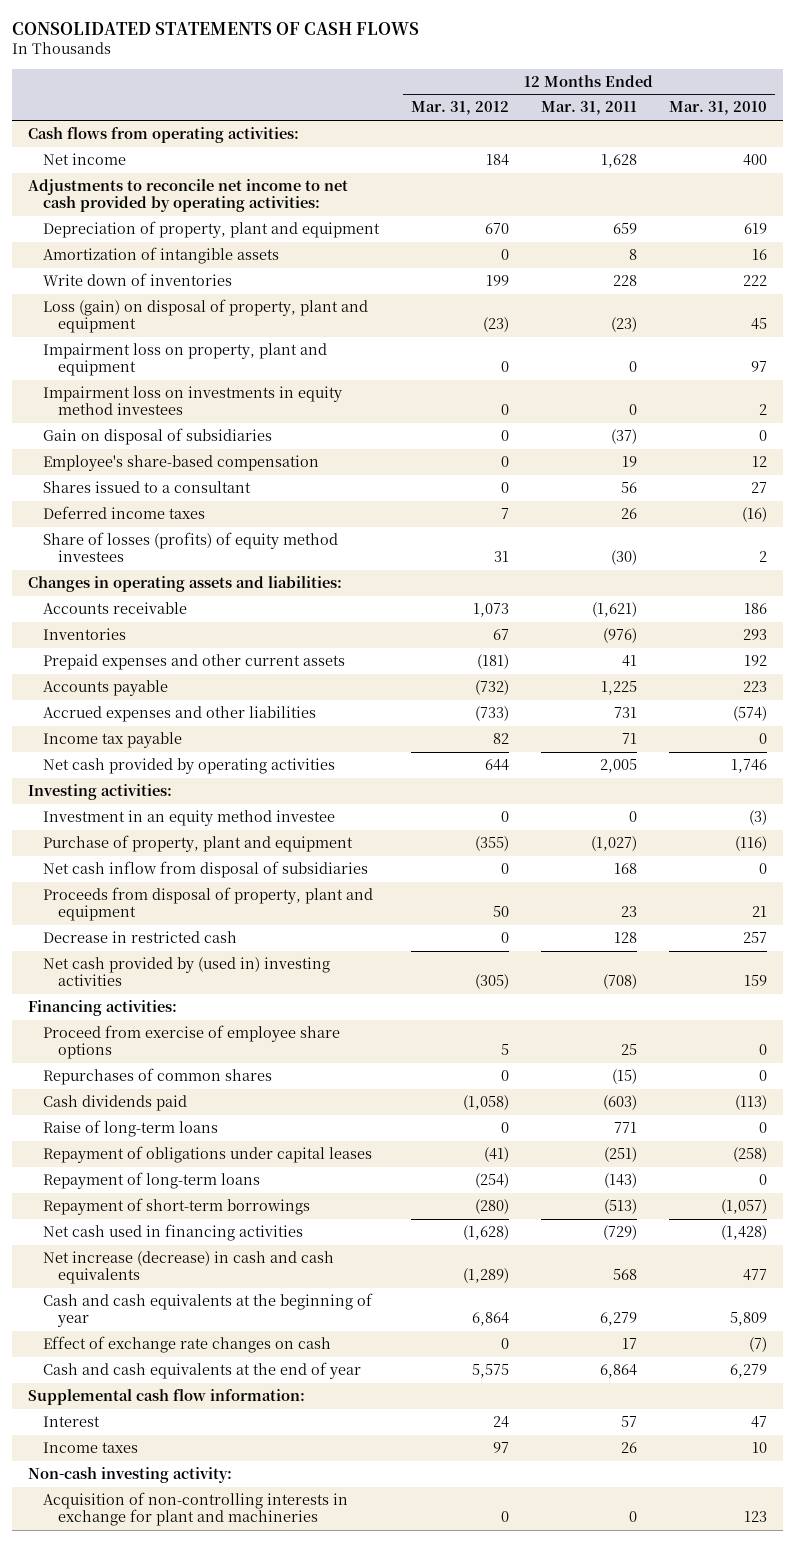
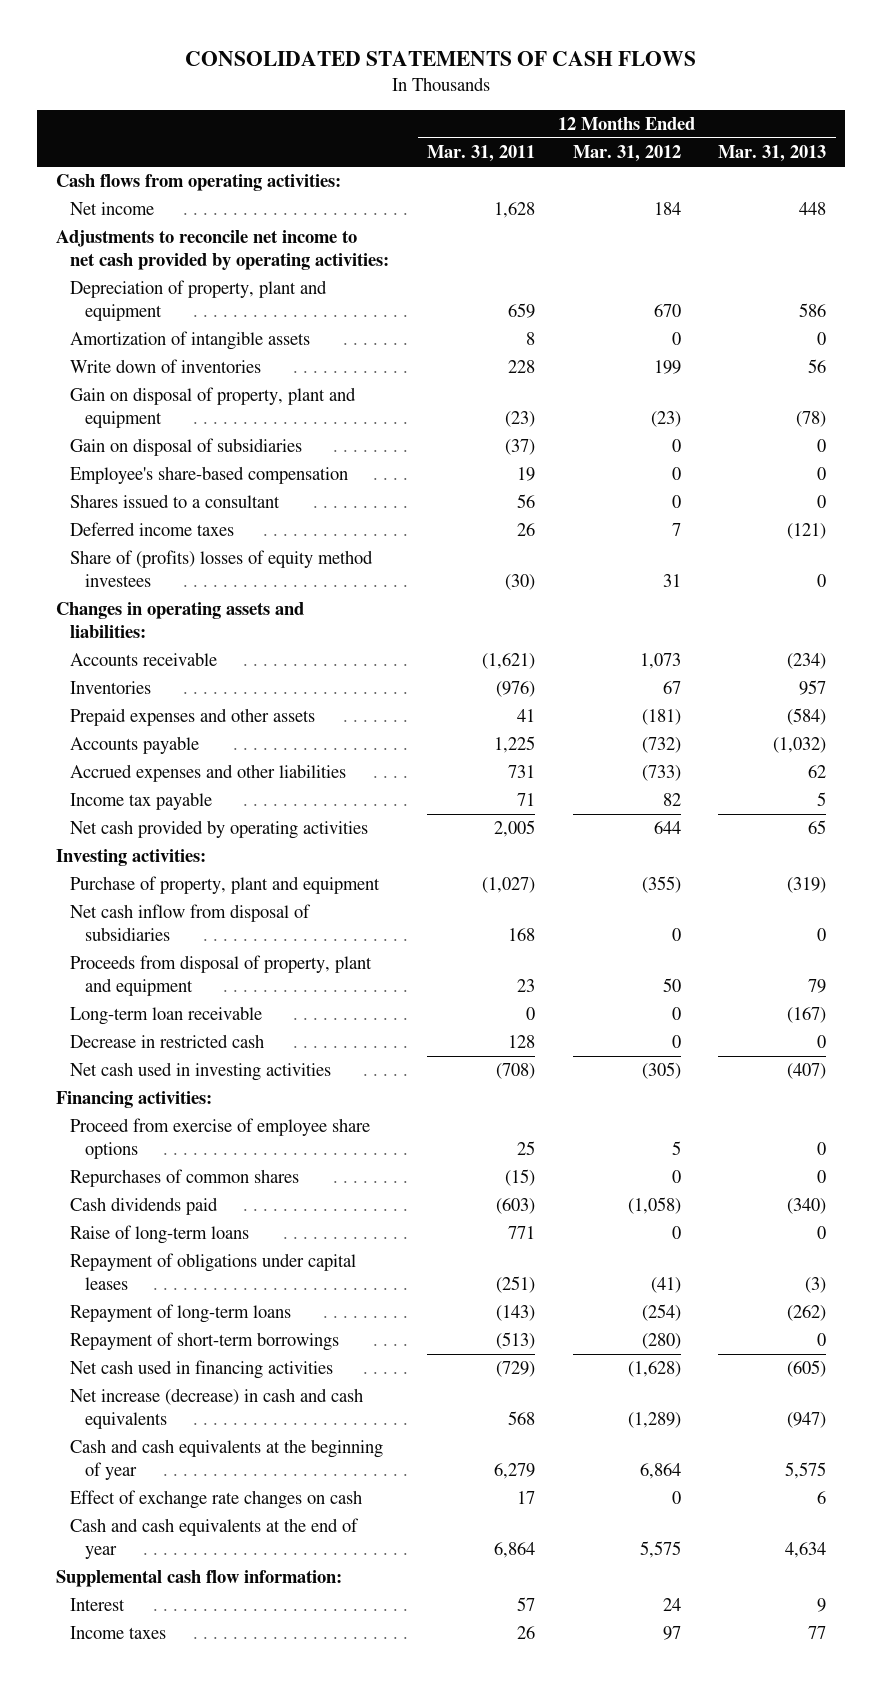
[669,101,768,116] Mar. 31, 2010 -> none
none -> [718,145,827,163] Mar. 31, 2013
[42,343,327,377] Impairment loss on property, plant and equipment -> none
[42,386,342,416] Impairment loss on investments in equity method investees -> none
[42,299,368,334] Loss (gain) on disposal of property, plant and equipment -> [70,387,357,429] Gain on disposal of property, plant and equipment
[42,532,338,563] Share of losses (profits) of equity method investees -> [70,550,374,588] Share of (profits) losses of equity method investees
[42,654,345,671] Prepaid expenses and other current assets -> [70,708,316,727] Prepaid expenses and other assets
[42,810,335,827] Investment in an equity method investee -> none
none -> [70,1006,263,1026] Long-term loan receivable
[42,957,330,987] Net cash provided by (used in) investing activities -> [70,1062,332,1082] Net cash used in investing activities
[28,1467,233,1484] Non-cash investing activity: -> none
[42,1492,348,1527] Acquisition of non-controlling interests in exchange for plant and machineries -> none

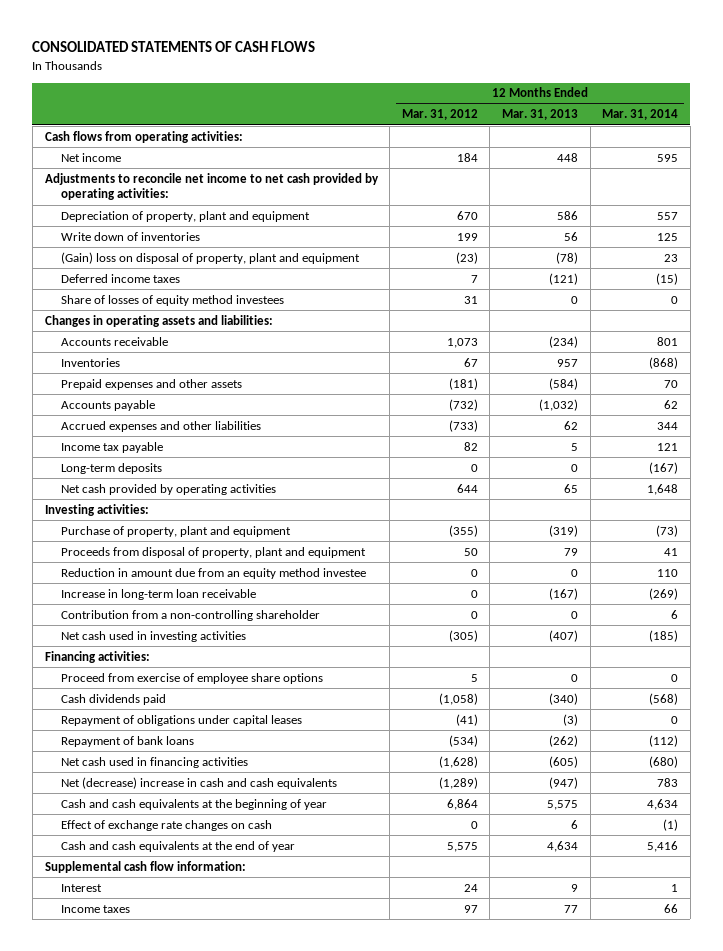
[427,145,536,163] Mar. 31, 2011 -> none
none -> [602,109,679,121] Mar. 31, 2014
[70,331,311,351] Amortization of intangible assets -> none
[70,438,303,457] Gain on disposal of subsidiaries -> none
[70,466,349,485] Employee's share-based compensation -> none
[70,494,281,509] Shares issued to a consultant -> none
[70,387,357,429] Gain on disposal of property, plant and equipment -> [60,251,360,264] (Gain) loss on disposal of property, plant and equipment
[70,550,374,588] Share of (profits) losses of equity method investees -> [60,294,284,306] Share of losses of equity method investees
none -> [60,462,162,474] Long-term deposits
[70,904,312,942] Net cash inflow from disposal of subsidiaries -> none
[70,1034,265,1049] Decrease in restricted cash -> none
none -> [60,567,366,579] Reduction in amount due from an equity method investee
[70,1006,263,1026] Long-term loan receivable -> [60,588,256,600] Increase in long-term loan receivable
none -> [60,609,320,621] Contribution from a non-controlling shareholder
[70,1169,300,1188] Repurchases of common shares -> none
[70,1225,250,1245] Raise of long-term loans -> none
[70,1332,340,1352] Repayment of short-term borrowings -> none
[70,1304,292,1324] Repayment of long-term loans -> [60,735,194,747] Repayment of bank loans
[641,1304,681,1322] (254) -> [448,734,478,747] (534)
[70,1388,364,1430] Net increase (decrease) in cash and cash equivalents -> [60,776,337,789] Net (decrease) increase in cash and cash equivalents

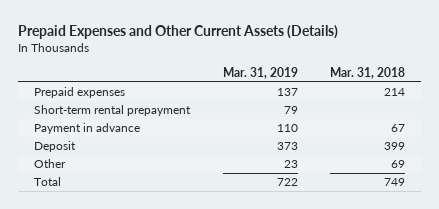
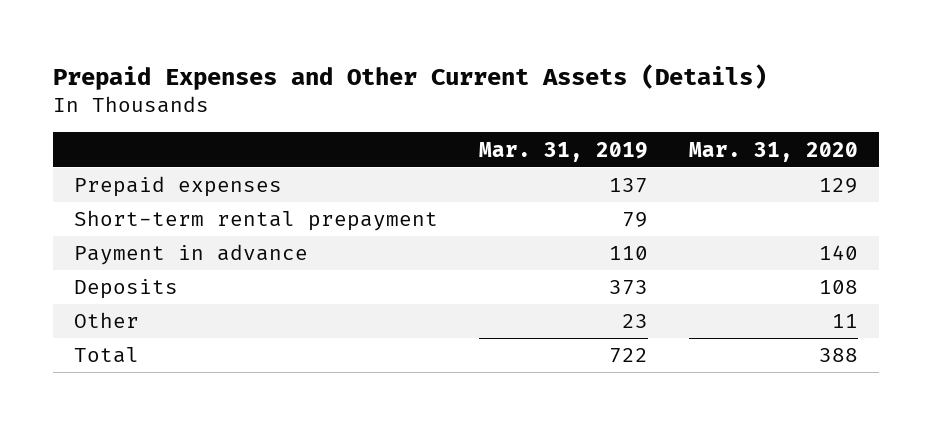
[329,66,405,79] Mar. 31, 2018 -> none
none -> [689,141,859,162] Mar. 31, 2020
[34,141,77,153] Deposit -> [73,279,178,300] Deposits

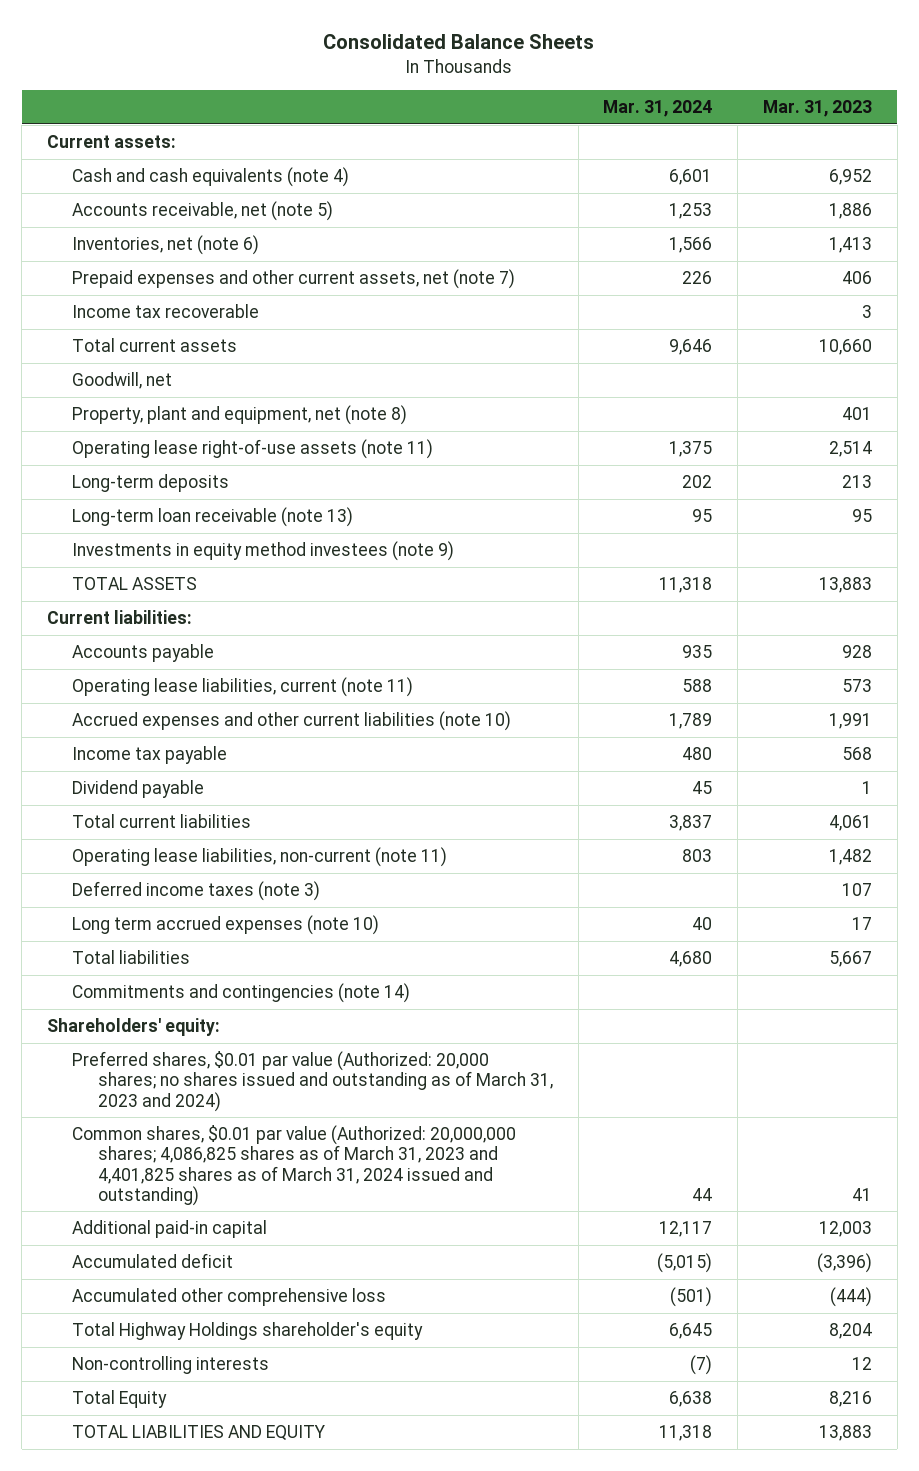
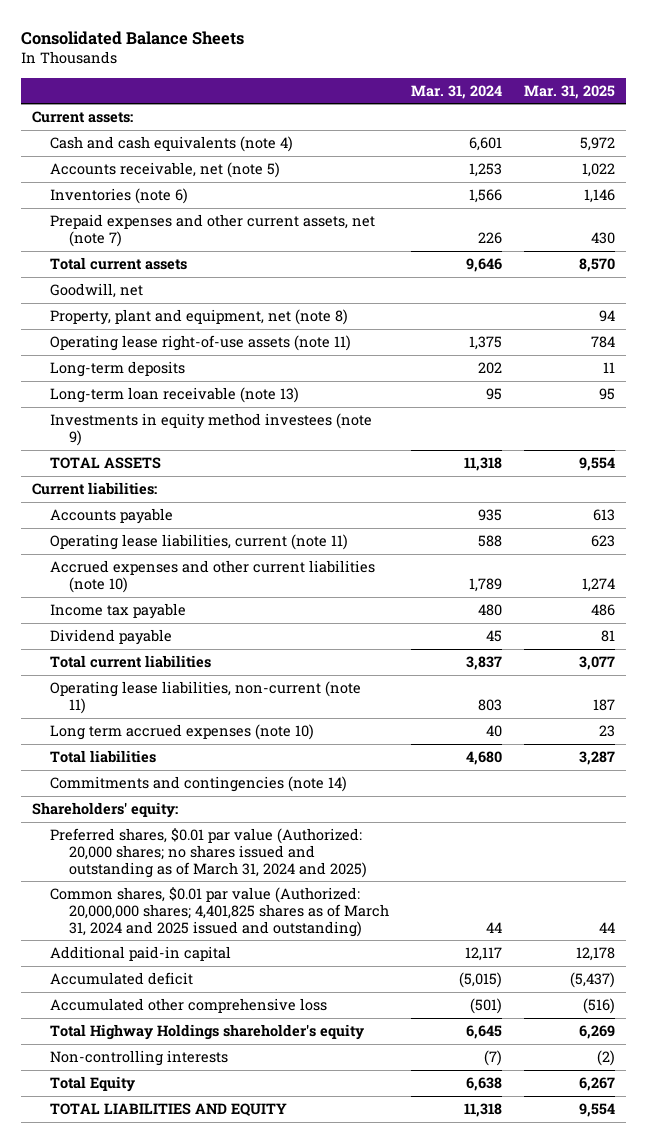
[762,100,872,118] Mar. 31, 2023 -> none
none -> [523,84,615,99] Mar. 31, 2025
[72,235,260,256] Inventories, net (note 6) -> [50,188,189,205] Inventories (note 6)
[72,304,260,319] Income tax recoverable -> none
[72,881,321,902] Deferred income taxes (note 3) -> none
[72,1051,553,1112] Preferred shares, $0.01 par value (Authorized: 20,000 shares; no shares issued and outstanding as of March 31, 2023 and 2024) -> [50,828,367,878] Preferred shares, $0.01 par value (Authorized: 20,000 shares; no shares issued and outstanding as of March 31, 2024 and 2025)
[72,1125,517,1206] Common shares, $0.01 par value (Authorized: 20,000,000 shares; 4,086,825 shares as of March 31, 2023 and 4,401,825 shares as of March 31, 2024 issued and outstanding) -> [50,887,389,937] Common shares, $0.01 par value (Authorized: 20,000,000 shares; 4,401,825 shares as of March 31, 2024 and 2025 issued and outstanding)

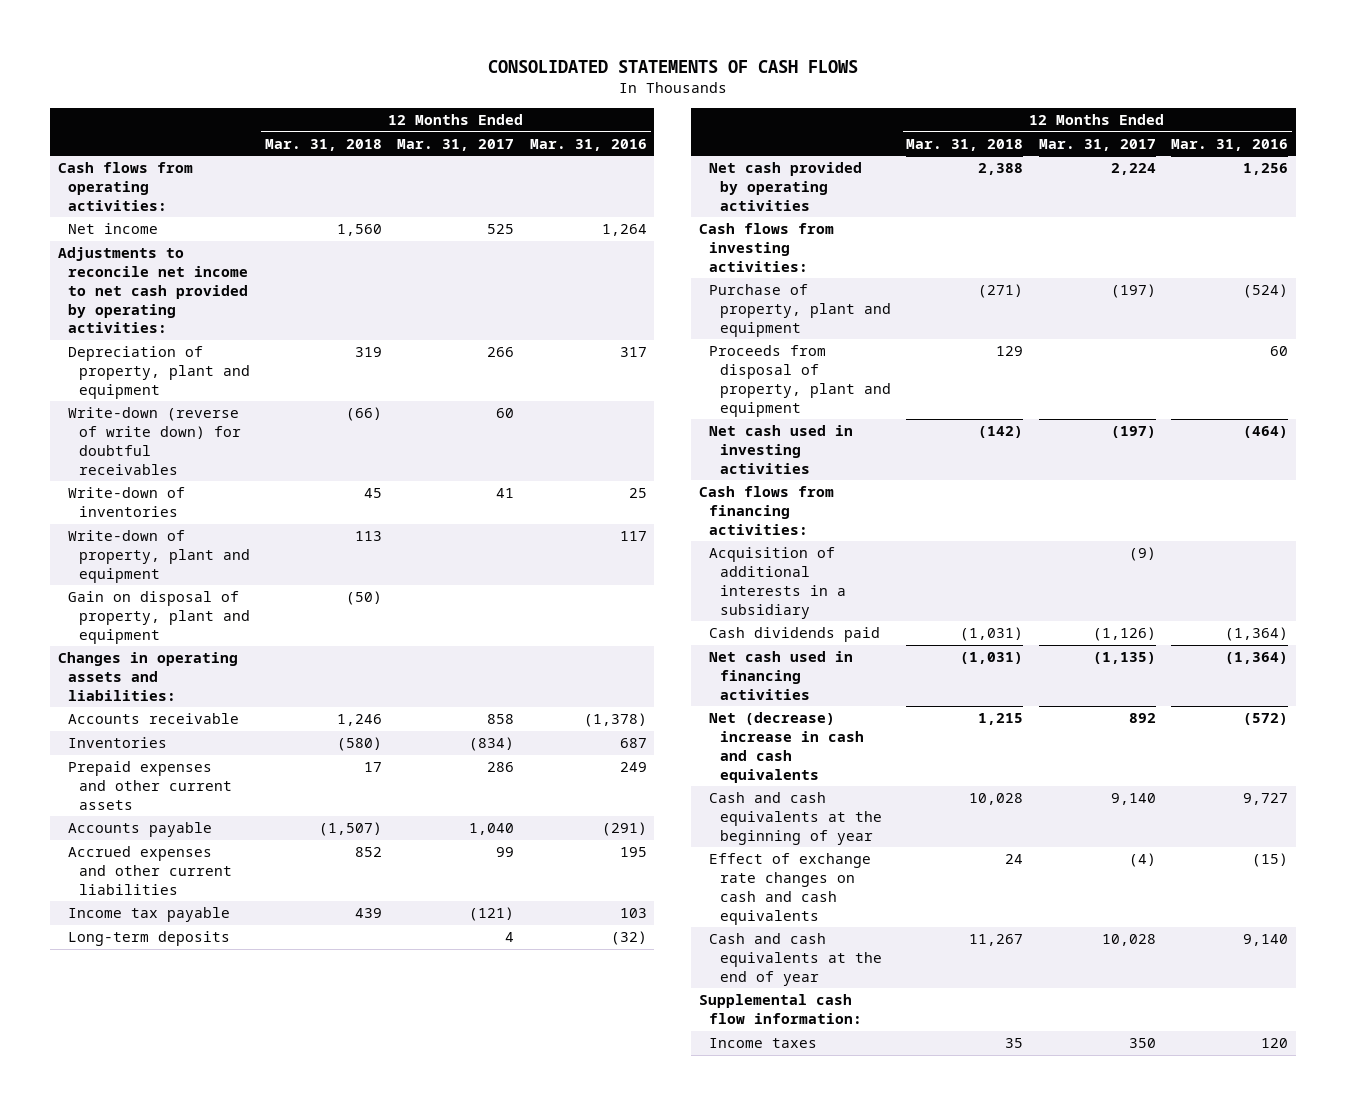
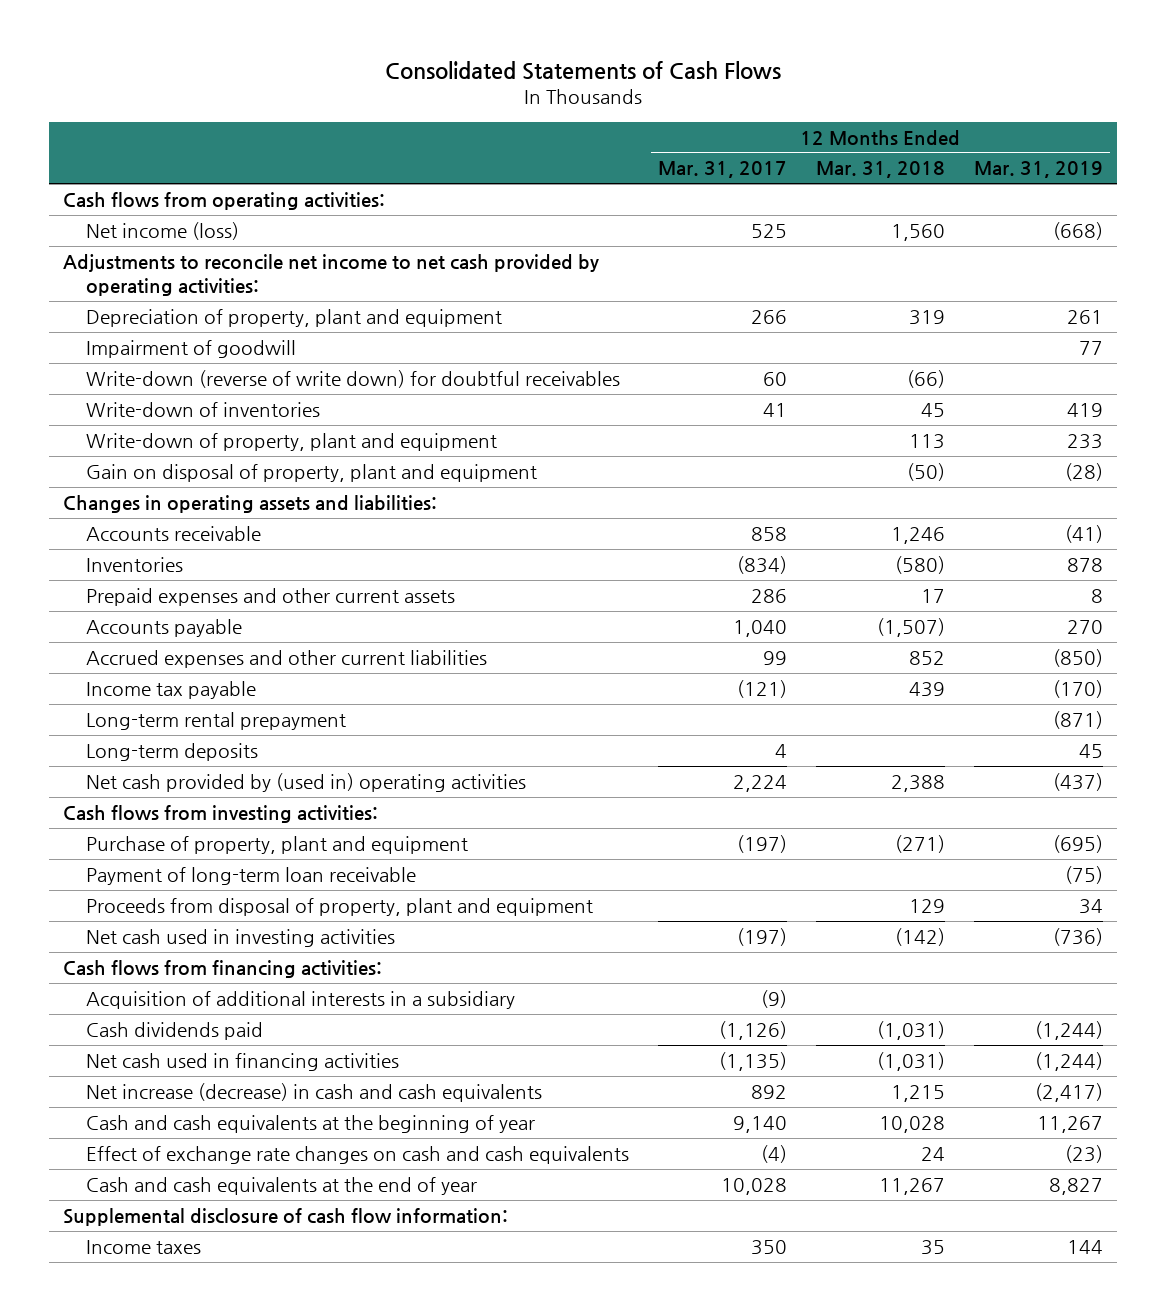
[487,59,858,73] CONSOLIDATED STATEMENTS OF CASH FLOWS -> [384,60,781,80] Consolidated Statements of Cash Flows
[529,138,647,151] Mar. 31, 2016 -> none
none -> [973,161,1103,179] Mar. 31, 2019
[68,223,159,235] Net income -> [86,221,240,240] Net income (loss)
none -> [86,339,297,358] Impairment of goodwill
none -> [86,711,347,730] Long-term rental prepayment
[709,162,863,211] Net cash provided by operating activities -> [86,772,527,792] Net cash provided by (used in) operating activities
none -> [86,866,417,885] Payment of long-term loan receivable
[709,712,865,783] Net (decrease) increase in cash and cash equivalents -> [86,1082,543,1102] Net increase (decrease) in cash and cash equivalents
[698,994,863,1025] Supplemental cash flow information: -> [63,1207,509,1226] Supplemental disclosure of cash flow information:

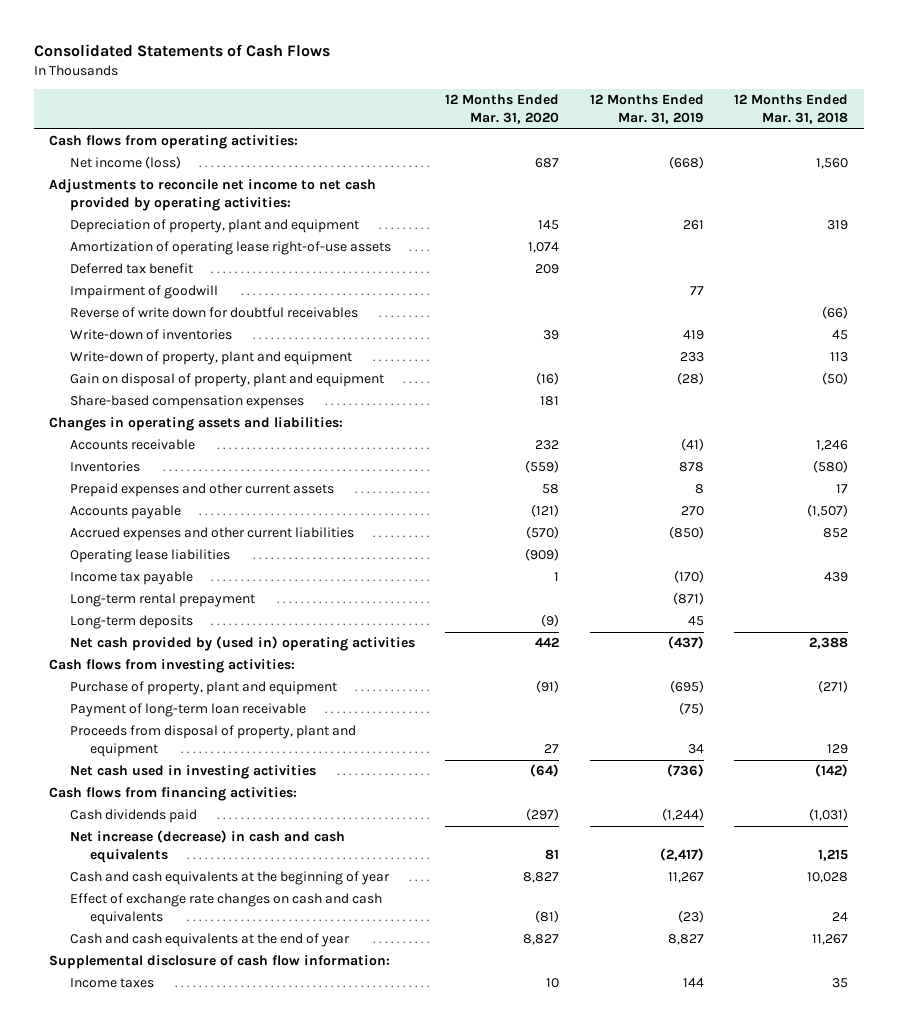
[658,161,788,179] Mar. 31, 2017 -> none
none -> [445,94,560,125] 12 Months Ended Mar. 31, 2020
none -> [69,241,391,256] Amortization of operating lease right-of-use assets
none -> [69,263,193,275] Deferred tax benefit
[86,369,621,388] Write-down (reverse of write down) for doubtful receivables -> [69,307,358,319] Reverse of write down for doubtful receivables
none -> [69,395,304,410] Share-based compensation expenses
none -> [69,549,230,564] Operating lease liabilities
[86,990,516,1009] Acquisition of additional interests in a subsidiary -> none
[86,1052,400,1071] Net cash used in financing activities -> none

